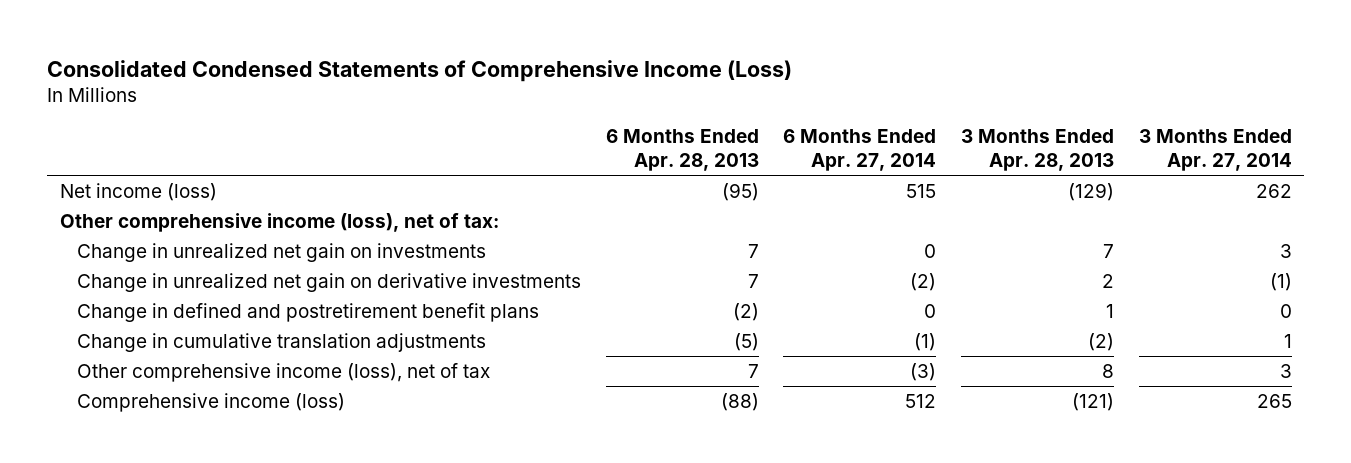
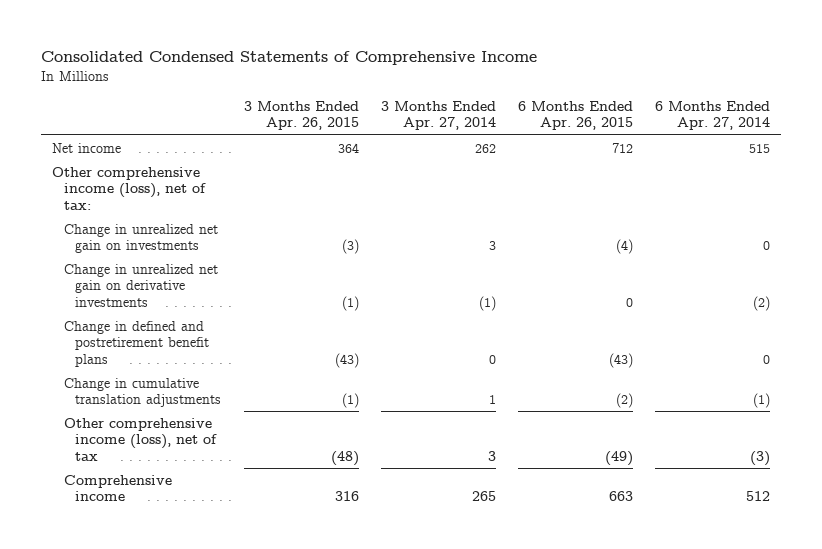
[47,59,793,82] Consolidated Condensed Statements of Comprehensive Income (Loss) -> [40,51,537,66] Consolidated Condensed Statements of Comprehensive Income
[605,128,759,172] 6 Months Ended Apr. 28, 2013 -> none
[960,128,1114,172] 3 Months Ended Apr. 28, 2013 -> none
none -> [243,100,359,131] 3 Months Ended Apr. 26, 2015
none -> [517,100,633,131] 6 Months Ended Apr. 26, 2015
[59,182,217,201] Net income (loss) -> [51,142,121,153] Net income
[77,392,346,412] Comprehensive income (loss) -> [63,474,172,502] Comprehensive income

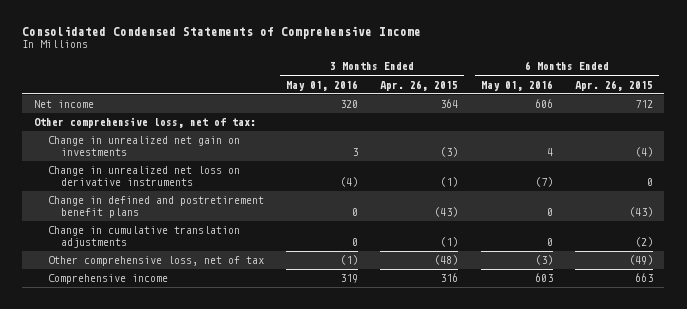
[380,100,496,131] 3 Months Ended Apr. 27, 2014 -> none
[654,100,770,131] 6 Months Ended Apr. 27, 2014 -> none
none -> [285,79,358,91] May 01, 2016
none -> [480,79,553,91] May 01, 2016
[51,166,206,210] Other comprehensive income (loss), net of tax: -> [33,117,256,129] Other comprehensive loss, net of tax:
[63,263,218,307] Change in unrealized net gain on derivative investments -> [47,166,240,186] Change in unrealized net loss on derivative instruments
[63,417,218,461] Other comprehensive income (loss), net of tax -> [47,256,264,267] Other comprehensive loss, net of tax

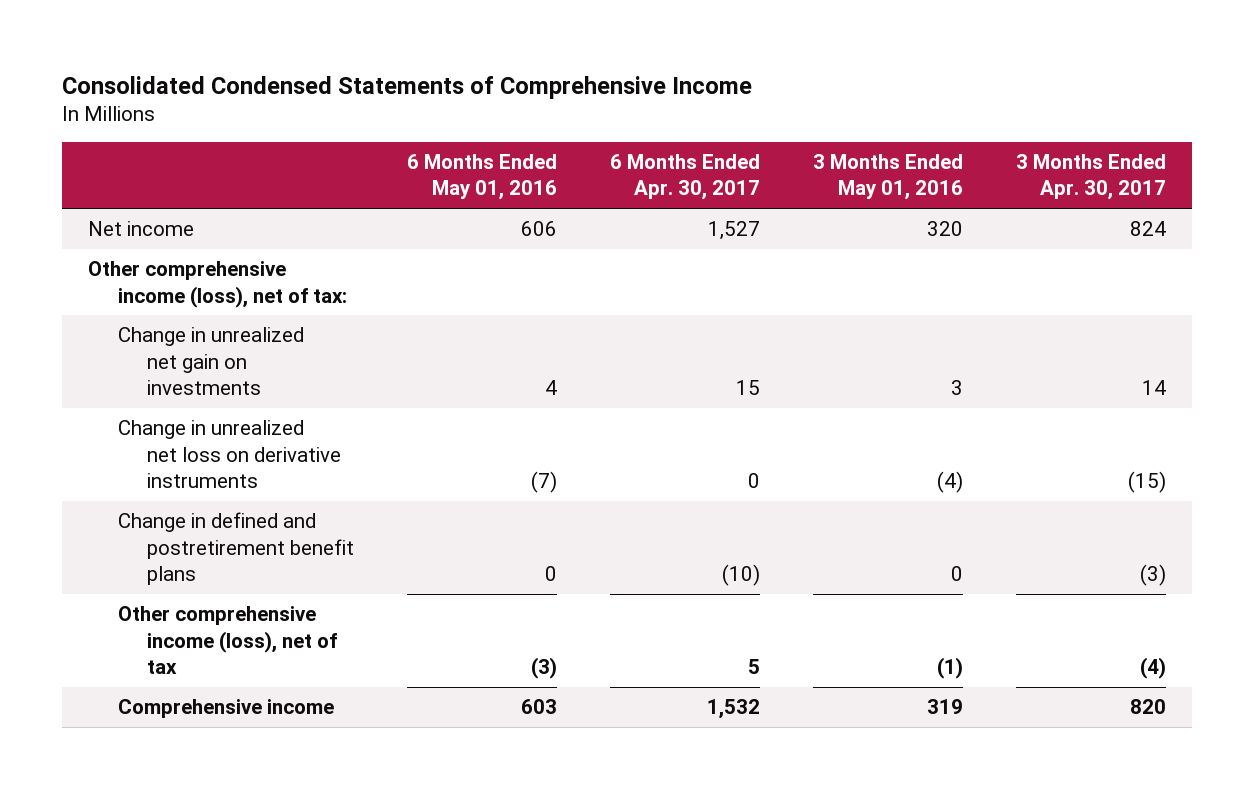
[380,79,459,91] Apr. 26, 2015 -> none
[575,79,654,91] Apr. 26, 2015 -> none
none -> [609,154,760,201] 6 Months Ended Apr. 30, 2017
none -> [1015,154,1166,201] 3 Months Ended Apr. 30, 2017
[33,117,256,129] Other comprehensive loss, net of tax: -> [88,261,347,308] Other comprehensive income (loss), net of tax:
[47,226,240,248] Change in cumulative translation adjustments -> none
[47,256,264,267] Other comprehensive loss, net of tax -> [117,606,337,674] Other comprehensive income (loss), net of tax

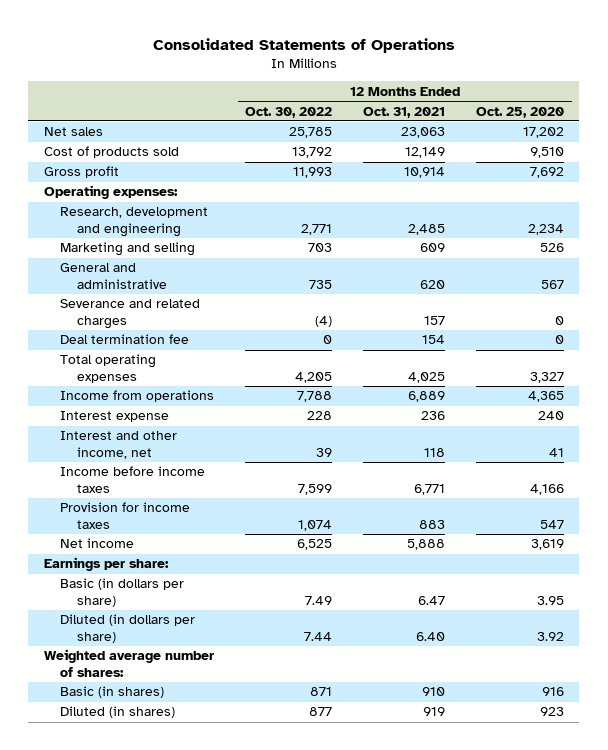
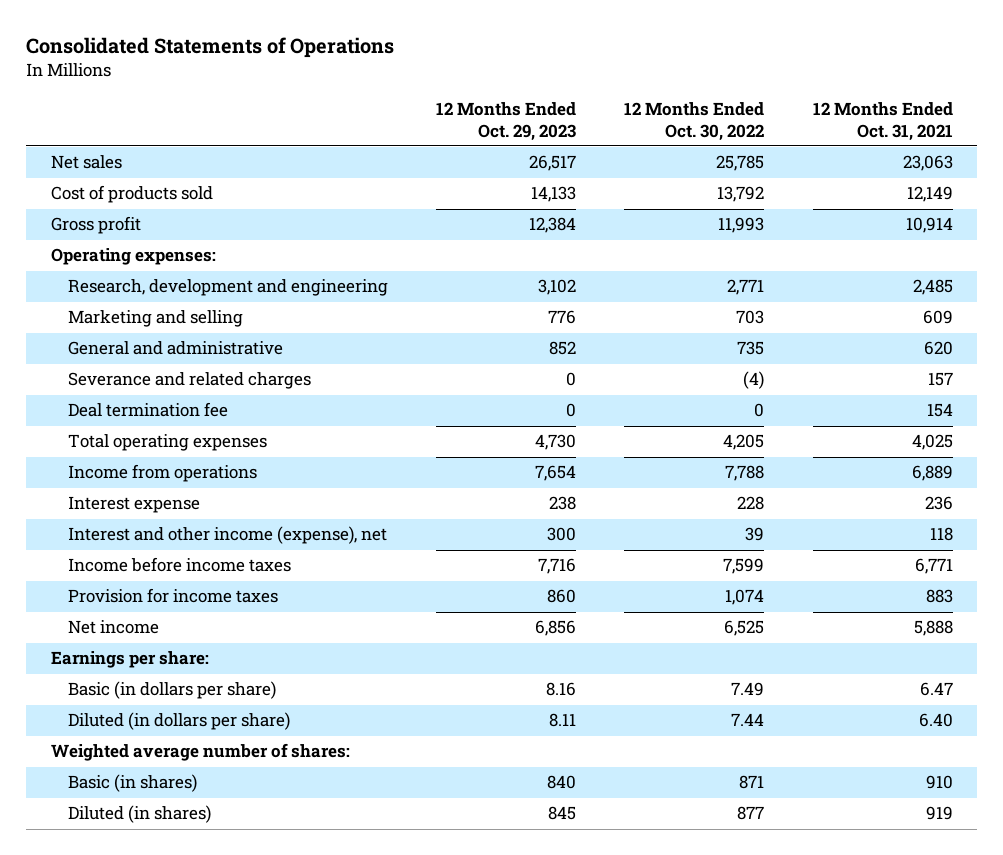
[476,106,565,118] Oct. 25, 2020 -> none
none -> [436,102,577,141] 12 Months Ended Oct. 29, 2023
[60,431,178,459] Interest and other income, net -> [68,526,388,545] Interest and other income (expense), net

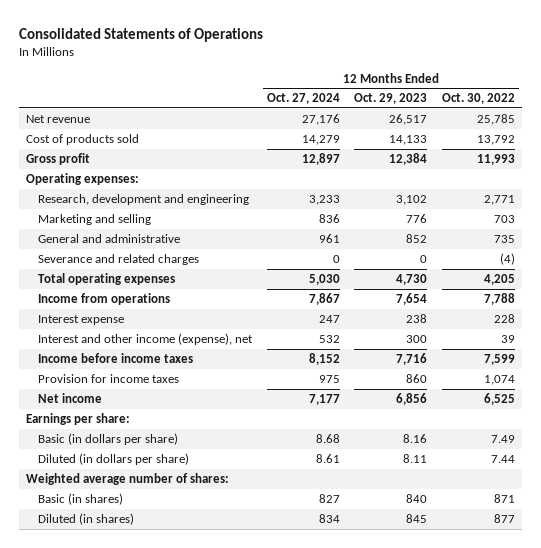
[812,102,953,141] 12 Months Ended Oct. 31, 2021 -> none
none -> [266,93,340,105] Oct. 27, 2024
[50,155,122,170] Net sales -> [26,114,91,123] Net revenue
[68,402,229,418] Deal termination fee -> none

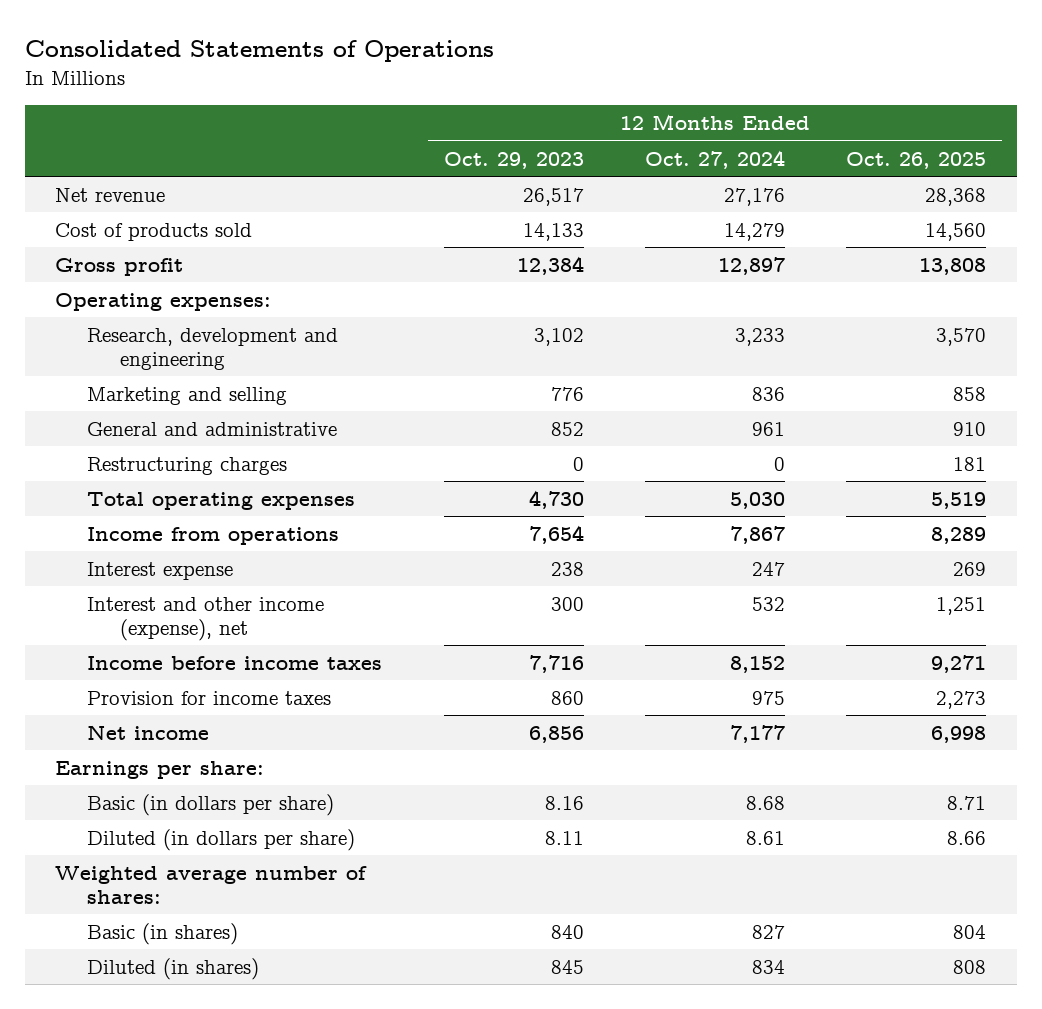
[442,93,516,105] Oct. 30, 2022 -> none
none -> [846,151,987,169] Oct. 26, 2025
[38,253,200,265] Severance and related charges -> none
none -> [87,456,288,475] Restructuring charges

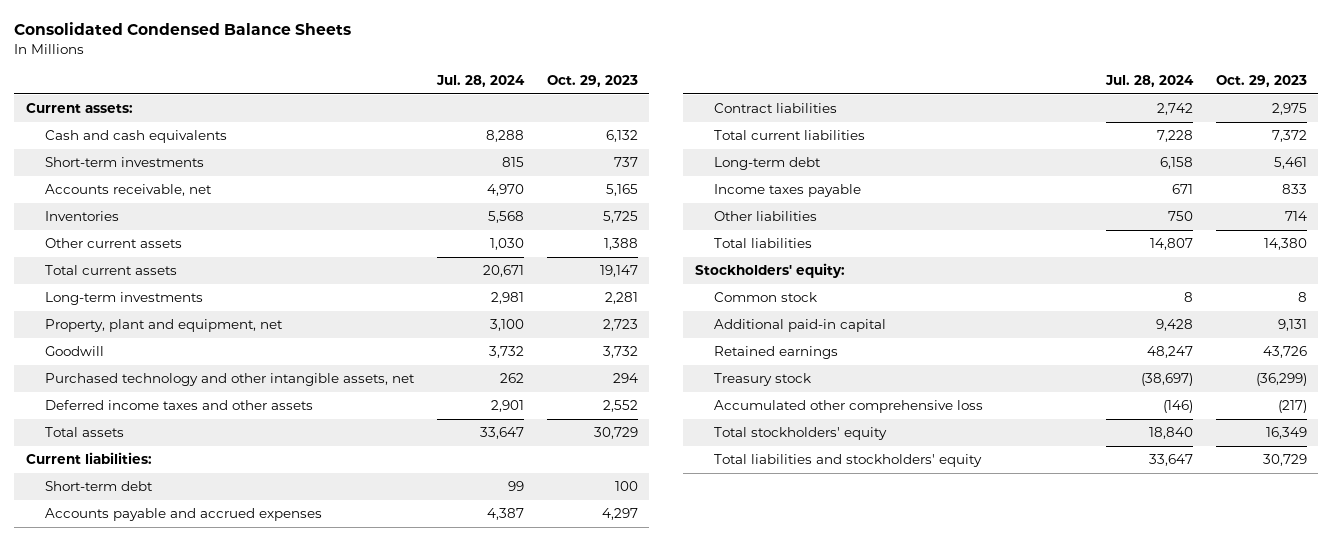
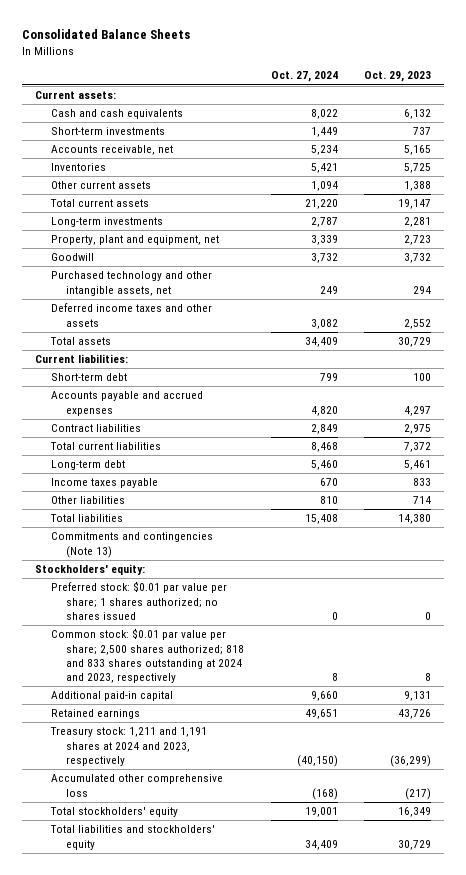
[14,22,352,36] Consolidated Condensed Balance Sheets -> [21,29,190,40] Consolidated Balance Sheets
[435,75,525,88] Jul. 28, 2024 -> none
none -> [270,71,338,83] Oct. 27, 2024
none -> [50,532,213,558] Commitments and contingencies (Note 13)
none -> [50,581,227,620] Preferred stock: $0.01 par value per share; 1 shares authorized; no shares issued
[713,292,817,303] Common stock -> [50,628,244,684] Common stock: $0.01 par value per share; 2,500 shares authorized; 818 and 833 shares outstanding at 2024 and 2023, respectively
[713,373,811,387] Treasury stock -> [49,727,207,766] Treasury stock: 1,211 and 1,191 shares at 2024 and 2023, respectively

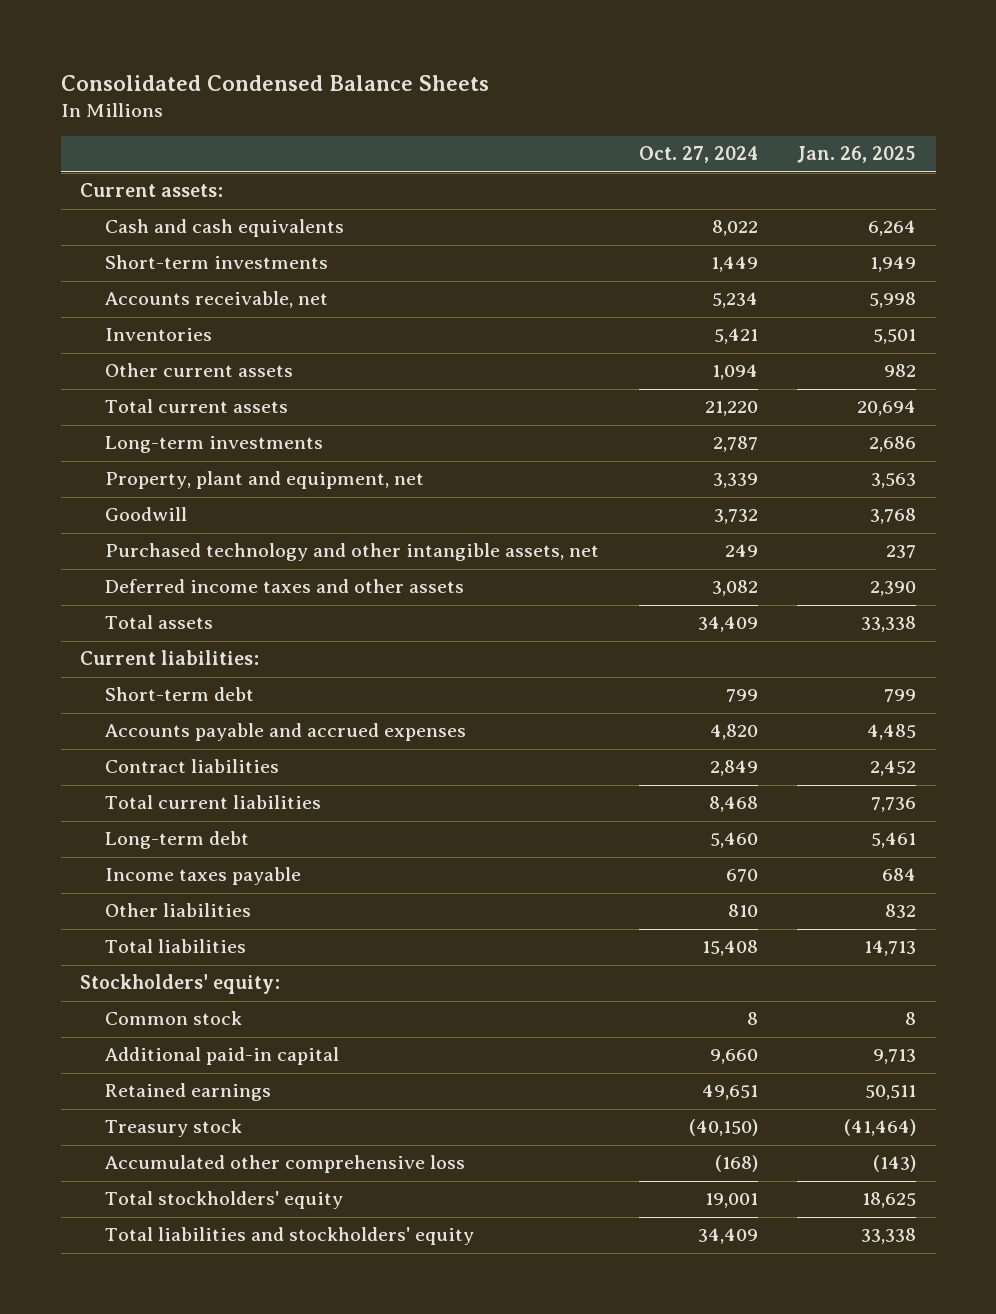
[21,29,190,40] Consolidated Balance Sheets -> [60,74,489,91] Consolidated Condensed Balance Sheets
[364,71,432,83] Oct. 29, 2023 -> none
none -> [797,146,917,164] Jan. 26, 2025
[50,532,213,558] Commitments and contingencies (Note 13) -> none
[50,581,227,620] Preferred stock: $0.01 par value per share; 1 shares authorized; no shares issued -> none
[50,628,244,684] Common stock: $0.01 par value per share; 2,500 shares authorized; 818 and 833 shares outstanding at 2024 and 2023, respectively -> [105,1011,243,1026] Common stock
[49,727,207,766] Treasury stock: 1,211 and 1,191 shares at 2024 and 2023, respectively -> [105,1119,243,1138] Treasury stock

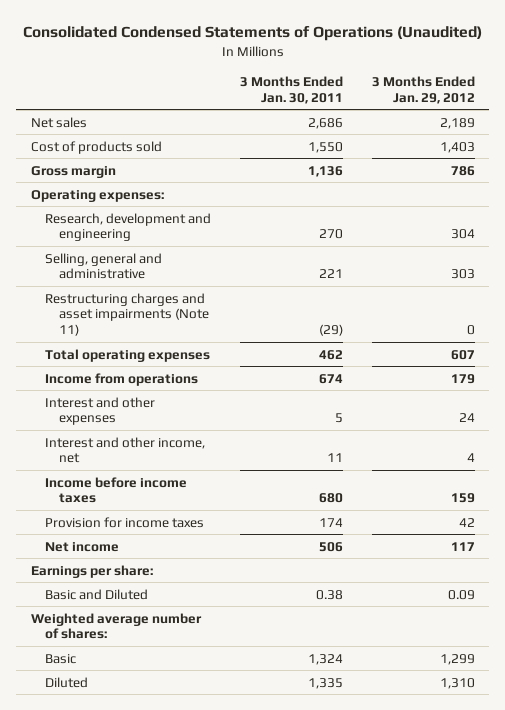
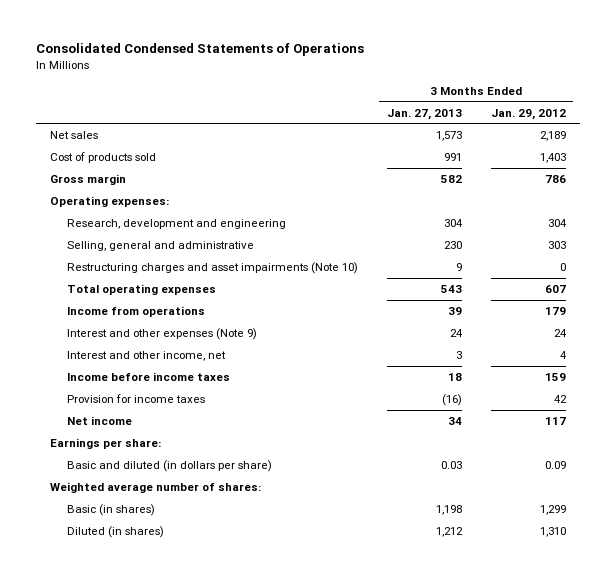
[22,26,482,42] Consolidated Condensed Statements of Operations (Unaudited) -> [35,43,364,57] Consolidated Condensed Statements of Operations
[239,75,343,104] 3 Months Ended Jan. 30, 2011 -> none
none -> [386,108,462,120] Jan. 27, 2013
[44,292,209,337] Restructuring charges and asset impairments (Note 11) -> [66,261,358,274] Restructuring charges and asset impairments (Note 10)
[44,396,155,426] Interest and other expenses -> [66,327,257,340] Interest and other expenses (Note 9)
[44,588,148,600] Basic and Diluted -> [66,459,272,472] Basic and diluted (in dollars per share)
[44,653,76,664] Basic -> [66,503,155,516] Basic (in shares)
[44,676,88,688] Diluted -> [66,525,164,538] Diluted (in shares)

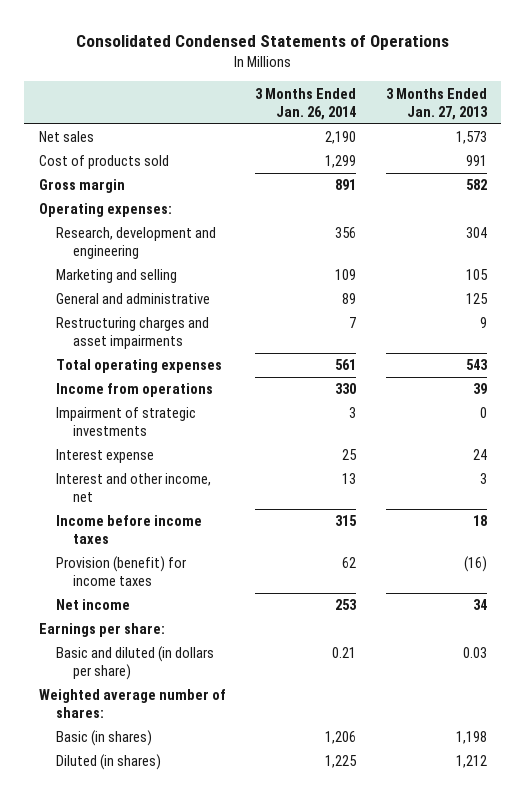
[490,108,566,120] Jan. 29, 2012 -> none
none -> [255,87,357,120] 3 Months Ended Jan. 26, 2014
none -> [56,269,178,284] Marketing and selling
[66,240,254,251] Selling, general and administrative -> [56,293,211,305] General and administrative
[443,240,462,249] 230 -> [465,293,488,305] 125
[66,261,358,274] Restructuring charges and asset impairments (Note 10) -> [56,317,210,350] Restructuring charges and asset impairments
none -> [56,407,197,437] Impairment of strategic investments
[66,327,257,340] Interest and other expenses (Note 9) -> [56,449,155,464] Interest expense
[66,393,205,403] Provision for income taxes -> [56,556,187,587] Provision (benefit) for income taxes

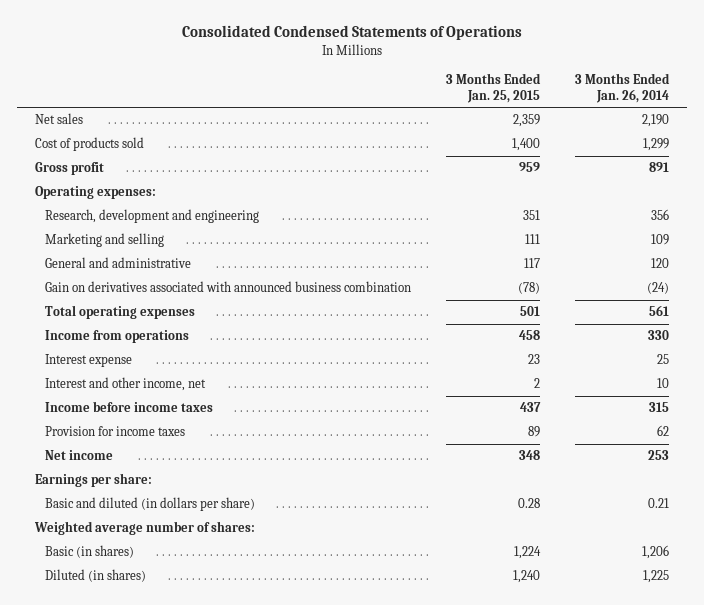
[385,87,488,120] 3 Months Ended Jan. 27, 2013 -> none
none -> [446,73,542,103] 3 Months Ended Jan. 25, 2015
[38,179,125,194] Gross margin -> [34,162,104,176] Gross profit
[56,317,210,350] Restructuring charges and asset impairments -> none
[342,293,357,305] 89 -> [651,258,670,269] 120
none -> [45,281,412,293] Gain on derivatives associated with announced business combination
[56,407,197,437] Impairment of strategic investments -> none
[342,473,357,485] 13 -> [657,378,670,389] 10
[56,556,187,587] Provision (benefit) for income taxes -> [45,426,186,437] Provision for income taxes

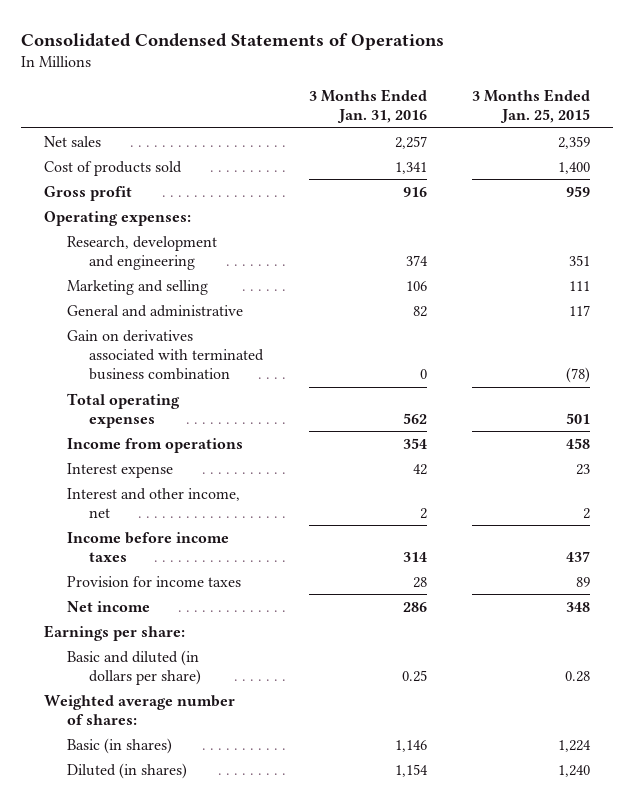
[575,73,671,103] 3 Months Ended Jan. 26, 2014 -> none
none -> [308,89,427,124] 3 Months Ended Jan. 31, 2016
[45,281,412,293] Gain on derivatives associated with announced business combination -> [66,329,265,381] Gain on derivatives associated with terminated business combination

